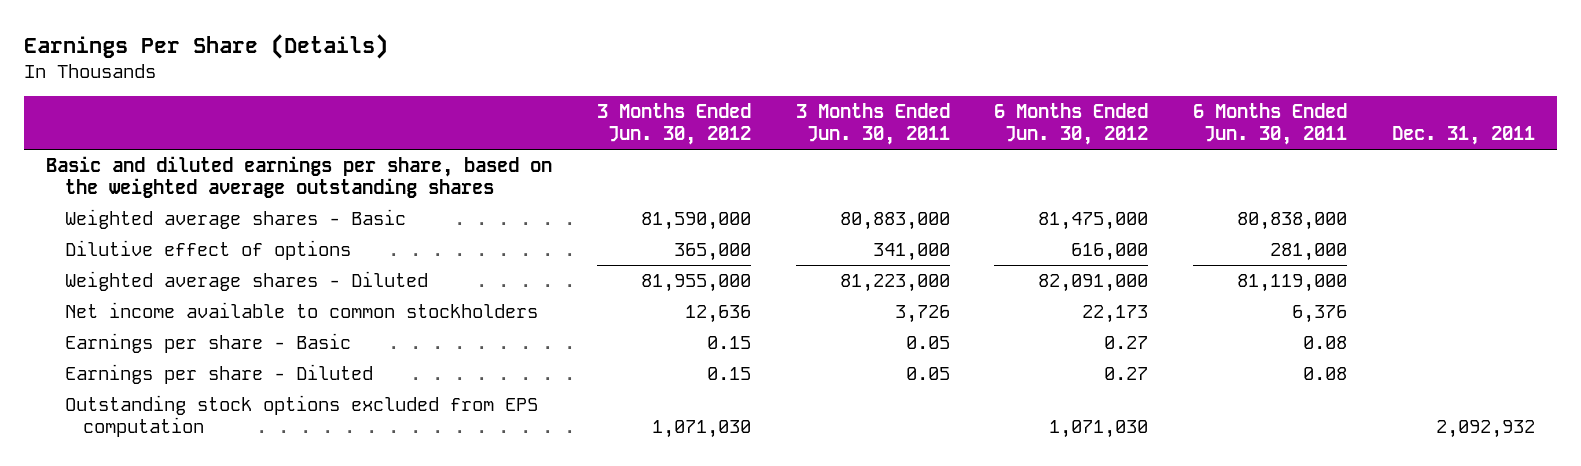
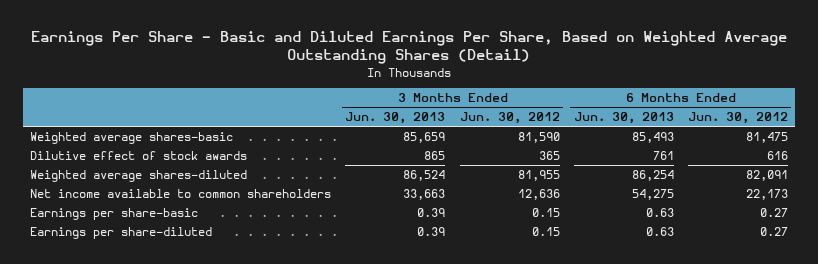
[23,33,388,59] Earnings Per Share (Details) -> [31,30,788,65] Earnings Per Share - Basic and Diluted Earnings Per Share, Based on Weighted Average Outstanding Shares (Detail)
[795,103,950,145] 3 Months Ended Jun. 30, 2011 -> none
[1193,103,1348,145] 6 Months Ended Jun. 30, 2011 -> none
[1391,125,1535,145] Dec. 31, 2011 -> none
none -> [345,112,446,125] Jun. 30, 2013
none -> [573,112,674,125] Jun. 30, 2013
[46,156,553,198] Basic and diluted earnings per share, based on the weighted average outstanding shares -> none
[64,395,538,437] Outstanding stock options excluded from EPS computation -> none
[64,209,406,230] Weighted average shares - Basic -> [30,131,234,144] Weighted average shares-basic
[640,212,751,231] 81,590,000 -> [517,131,560,143] 81,590
[1038,212,1149,231] 81,475,000 -> [745,131,788,143] 81,475
[64,240,351,261] Dilutive effect of options -> [30,150,248,160] Dilutive effect of stock awards
[673,243,751,262] 365,000 -> [538,150,560,160] 365
[1071,243,1149,262] 616,000 -> [766,150,788,160] 616
[64,271,428,292] Weighted average shares - Diluted -> [30,169,248,182] Weighted average shares-diluted
[640,274,751,293] 81,955,000 -> [517,169,560,181] 81,955
[1038,274,1149,293] 82,091,000 -> [745,169,788,181] 82,091
[64,302,538,319] Net income available to common stockholders -> [30,188,332,198] Net income available to common shareholders
[64,333,351,354] Earnings per share - Basic -> [30,207,199,220] Earnings per share-basic
[64,364,373,385] Earnings per share - Diluted -> [30,226,213,239] Earnings per share-diluted

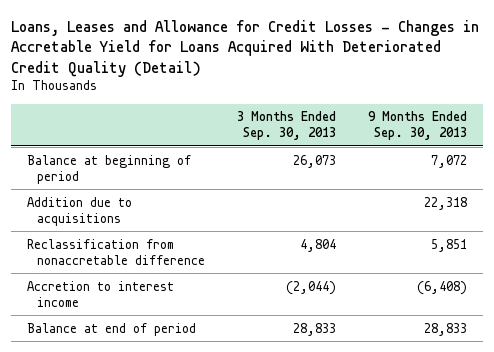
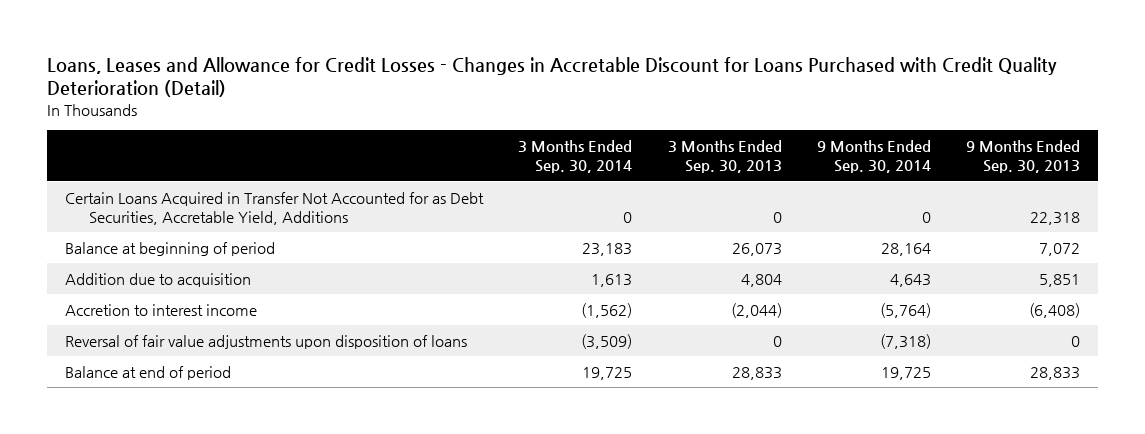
[11,19,480,77] Loans, Leases and Allowance for Credit Losses - Changes in Accretable Yield for Loans Acquired With Deteriorated Credit Quality (Detail) -> [47,56,1058,98] Loans, Leases and Allowance for Credit Losses - Changes in Accretable Discount for Loans Purchased with Credit Quality Deterioration (Detail)
none -> [518,140,633,174] 3 Months Ended Sep. 30, 2014
none -> [816,140,931,174] 9 Months Ended Sep. 30, 2014
none -> [65,191,485,226] Certain Loans Acquired in Transfer Not Accounted for as Debt Securities, Accretable Yield, Additions
[27,196,133,226] Addition due to acquisitions -> none
[27,238,206,265] Reclassification from nonaccretable difference -> [65,272,252,287] Addition due to acquisition
none -> [65,334,468,349] Reversal of fair value adjustments upon disposition of loans

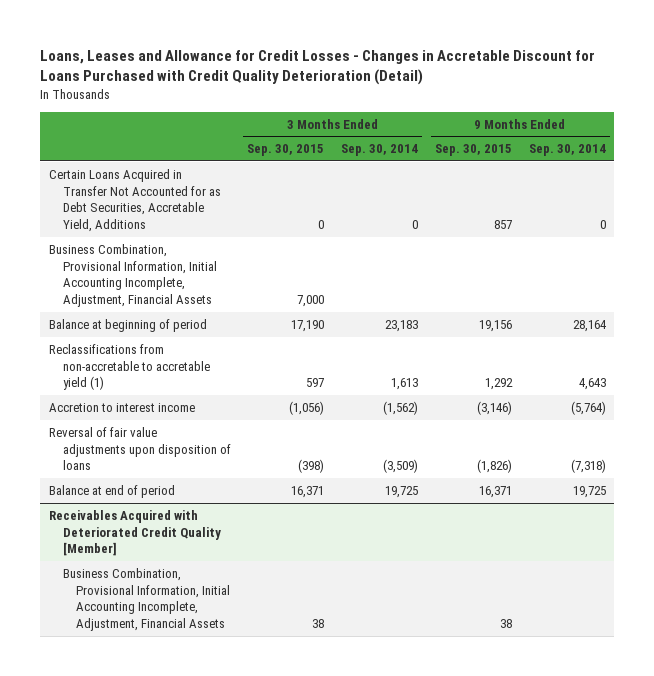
[667,140,782,174] 3 Months Ended Sep. 30, 2013 -> none
[966,140,1081,174] 9 Months Ended Sep. 30, 2013 -> none
none -> [247,144,325,157] Sep. 30, 2015
none -> [434,144,512,157] Sep. 30, 2015
none -> [48,243,217,307] Business Combination, Provisional Information, Initial Accounting Incomplete, Adjustment, Financial Assets
[65,272,252,287] Addition due to acquisition -> [48,343,210,391] Reclassifications from non-accretable to accretable yield (1)
none -> [48,509,221,557] Receivables Acquired with Deteriorated Credit Quality [Member]
none -> [62,567,231,631] Business Combination, Provisional Information, Initial Accounting Incomplete, Adjustment, Financial Assets

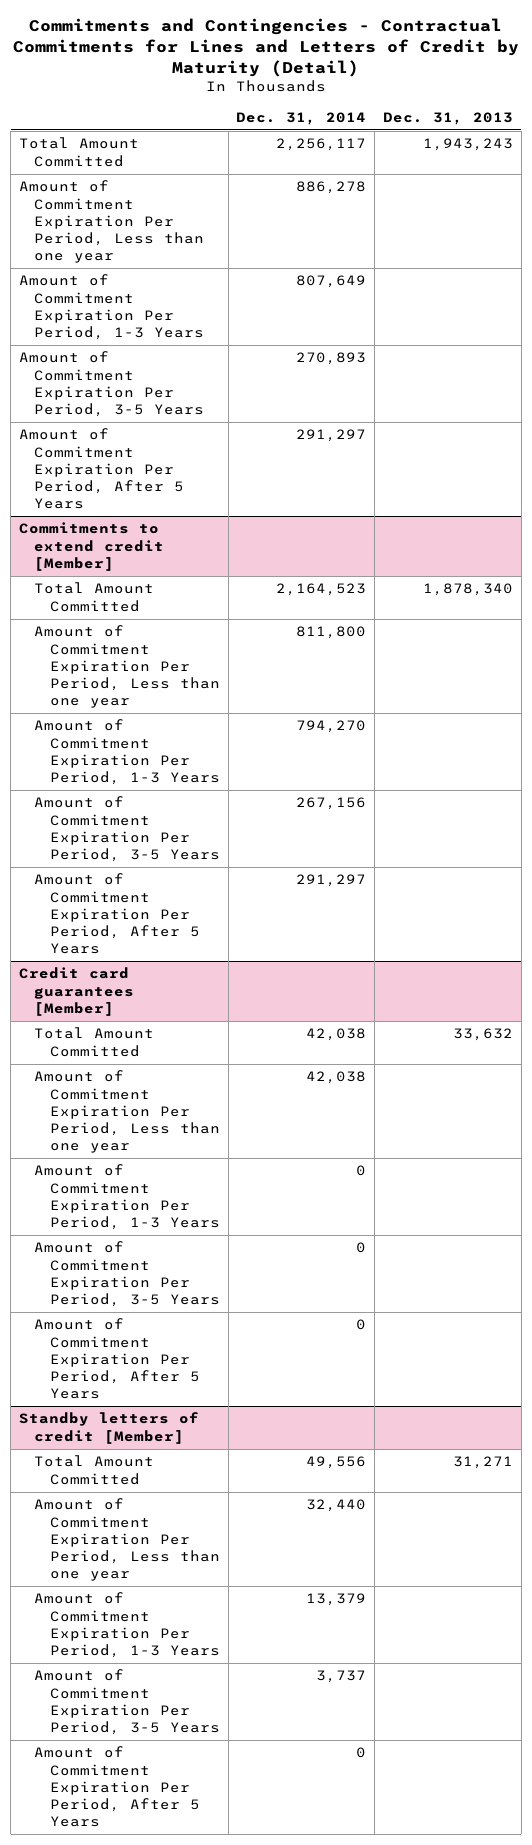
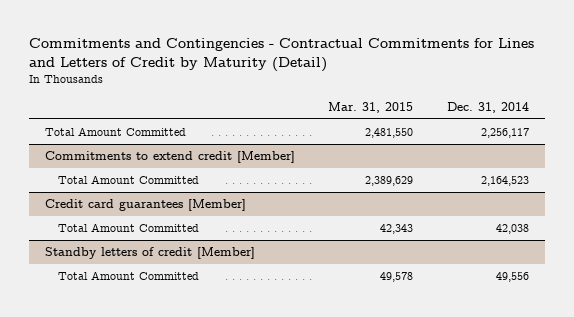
[382,111,513,125] Dec. 31, 2013 -> none
none -> [328,102,414,114] Mar. 31, 2015
[18,180,205,263] Amount of Commitment Expiration Per Period, Less than one year -> none
[18,274,205,340] Amount of Commitment Expiration Per Period, 1-3 Years -> none
[18,351,205,417] Amount of Commitment Expiration Per Period, 3-5 Years -> none
[18,428,185,509] Amount of Commitment Expiration Per Period, After 5 Years -> none
[34,625,220,708] Amount of Commitment Expiration Per Period, Less than one year -> none
[34,719,220,785] Amount of Commitment Expiration Per Period, 1-3 Years -> none
[34,796,220,862] Amount of Commitment Expiration Per Period, 3-5 Years -> none
[34,873,200,954] Amount of Commitment Expiration Per Period, After 5 Years -> none
[34,1070,220,1153] Amount of Commitment Expiration Per Period, Less than one year -> none
[34,1164,220,1230] Amount of Commitment Expiration Per Period, 1-3 Years -> none
[34,1241,220,1307] Amount of Commitment Expiration Per Period, 3-5 Years -> none
[34,1318,200,1399] Amount of Commitment Expiration Per Period, After 5 Years -> none
[34,1498,220,1581] Amount of Commitment Expiration Per Period, Less than one year -> none
[34,1592,220,1658] Amount of Commitment Expiration Per Period, 1-3 Years -> none
[34,1669,220,1735] Amount of Commitment Expiration Per Period, 3-5 Years -> none
[34,1746,200,1827] Amount of Commitment Expiration Per Period, After 5 Years -> none

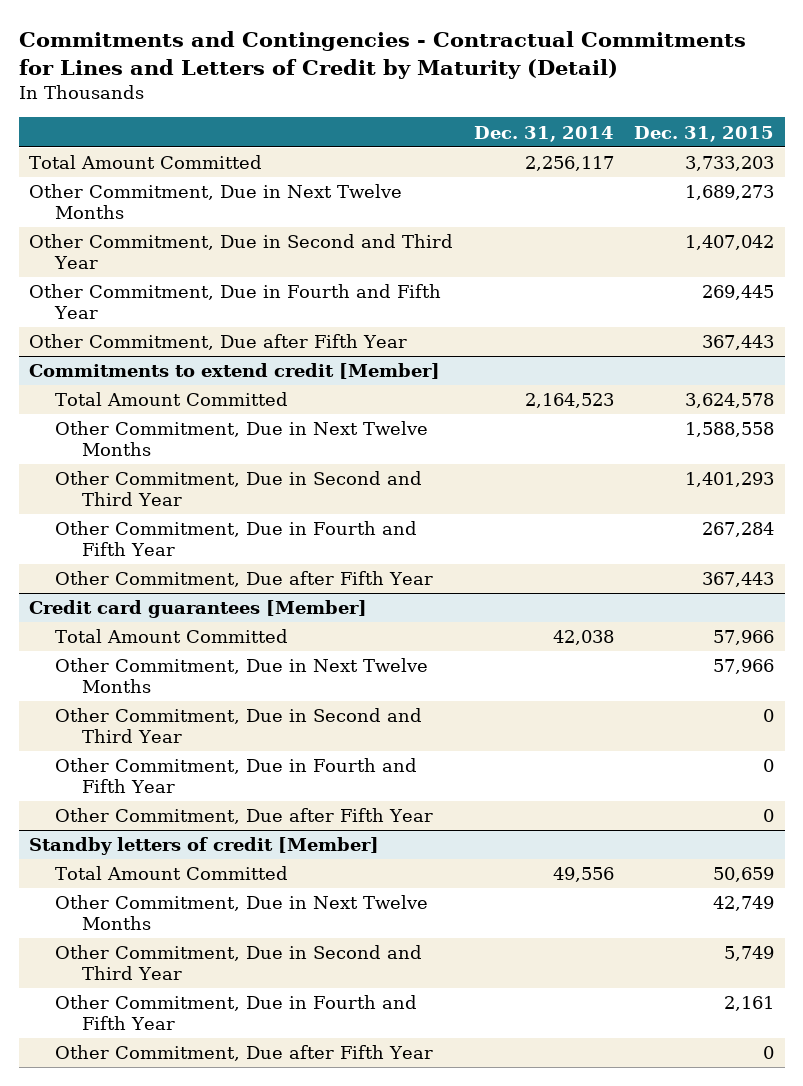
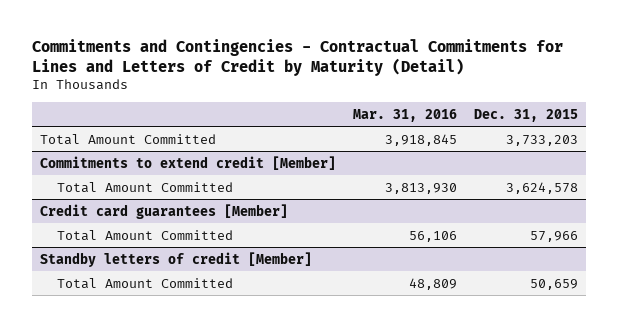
[473,125,614,142] Dec. 31, 2014 -> none
none -> [352,108,457,122] Mar. 31, 2016
[28,184,402,220] Other Commitment, Due in Next Twelve Months -> none
[28,234,453,270] Other Commitment, Due in Second and Third Year -> none
[28,284,441,320] Other Commitment, Due in Fourth and Fifth Year -> none
[28,334,407,351] Other Commitment, Due after Fifth Year -> none
[55,421,429,457] Other Commitment, Due in Next Twelve Months -> none
[55,471,423,507] Other Commitment, Due in Second and Third Year -> none
[55,521,418,557] Other Commitment, Due in Fourth and Fifth Year -> none
[55,571,434,588] Other Commitment, Due after Fifth Year -> none
[55,658,429,694] Other Commitment, Due in Next Twelve Months -> none
[55,708,423,744] Other Commitment, Due in Second and Third Year -> none
[55,758,418,794] Other Commitment, Due in Fourth and Fifth Year -> none
[55,808,434,825] Other Commitment, Due after Fifth Year -> none
[55,895,429,931] Other Commitment, Due in Next Twelve Months -> none
[55,945,423,981] Other Commitment, Due in Second and Third Year -> none
[55,995,418,1031] Other Commitment, Due in Fourth and Fifth Year -> none
[55,1045,434,1062] Other Commitment, Due after Fifth Year -> none

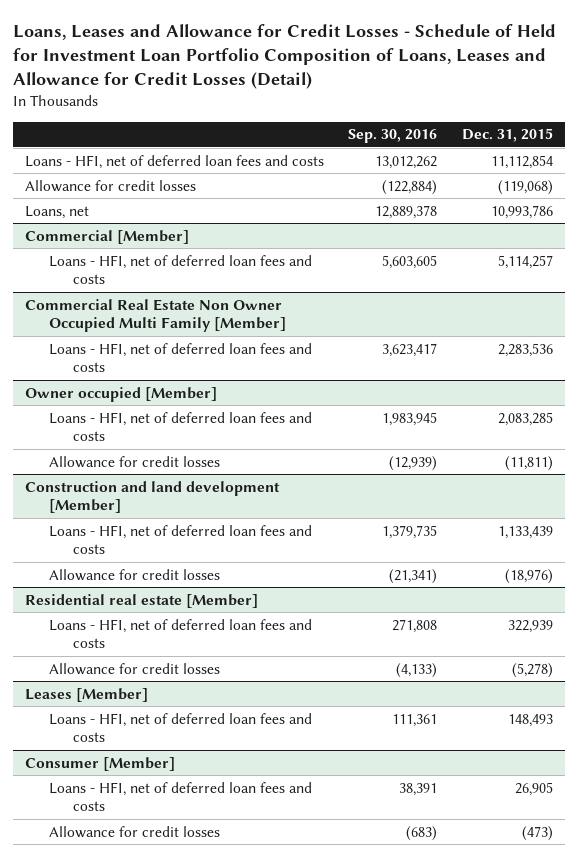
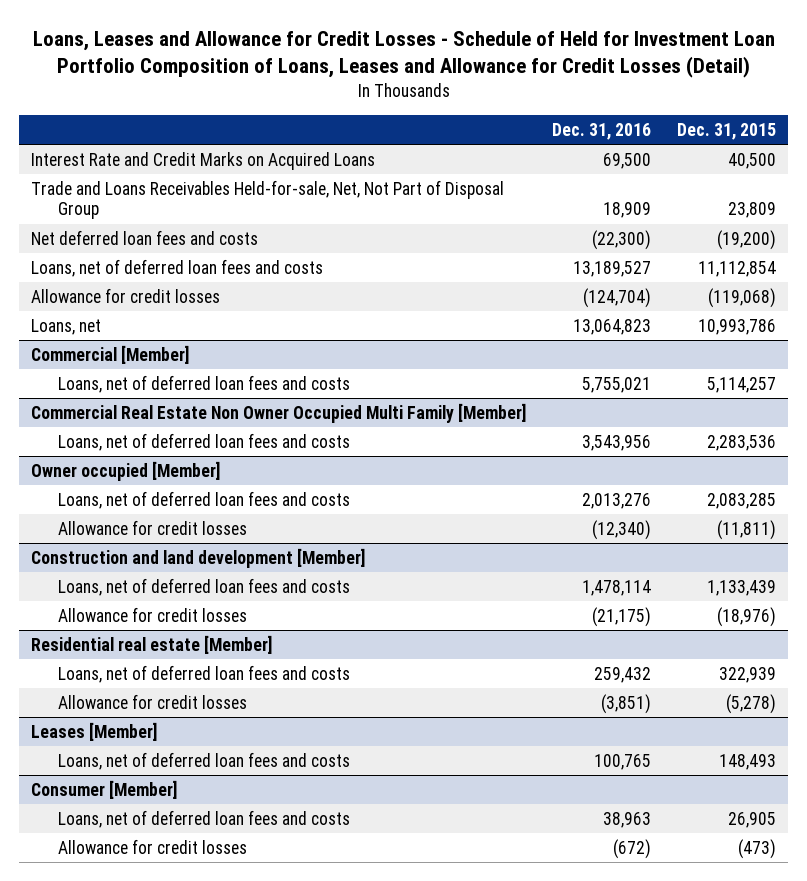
[348,129,438,144] Sep. 30, 2016 -> none
none -> [552,122,652,140] Dec. 31, 2016
none -> [31,151,376,170] Interest Rate and Credit Marks on Acquired Loans
none -> [31,179,505,220] Trade and Loans Receivables Held-for-sale, Net, Not Part of Disposal Group
none -> [31,229,259,245] Net deferred loan fees and costs
[25,154,325,169] Loans - HFI, net of deferred loan fees and costs -> [31,258,324,277] Loans, net of deferred loan fees and costs
[49,254,313,285] Loans - HFI, net of deferred loan fees and costs -> [58,374,351,393] Loans, net of deferred loan fees and costs
[49,342,313,373] Loans - HFI, net of deferred loan fees and costs -> [58,432,351,451] Loans, net of deferred loan fees and costs
[49,411,313,442] Loans - HFI, net of deferred loan fees and costs -> [58,490,351,509] Loans, net of deferred loan fees and costs
[49,524,313,555] Loans - HFI, net of deferred loan fees and costs -> [58,577,351,596] Loans, net of deferred loan fees and costs
[49,618,313,649] Loans - HFI, net of deferred loan fees and costs -> [58,664,351,683] Loans, net of deferred loan fees and costs
[49,712,313,743] Loans - HFI, net of deferred loan fees and costs -> [58,751,351,770] Loans, net of deferred loan fees and costs
[49,781,313,812] Loans - HFI, net of deferred loan fees and costs -> [58,809,351,828] Loans, net of deferred loan fees and costs

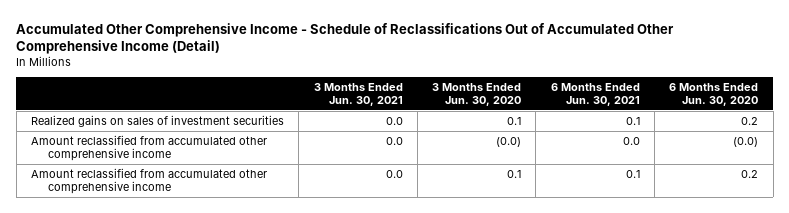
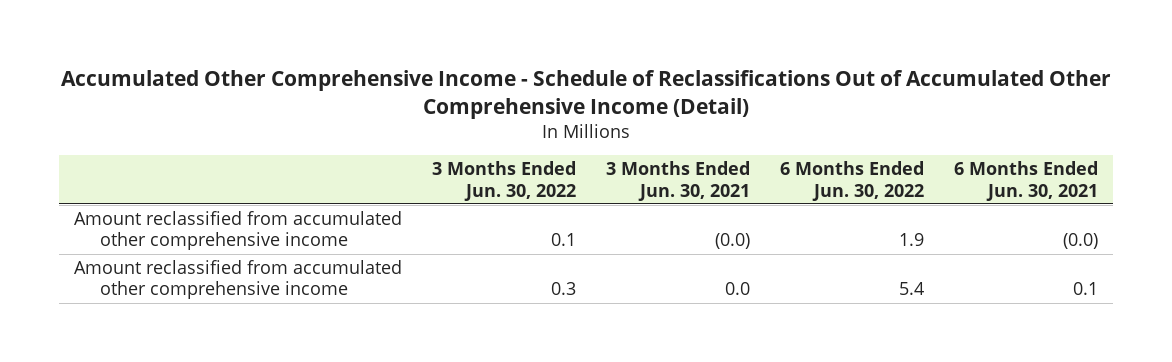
[432,82,522,106] 3 Months Ended Jun. 30, 2020 -> none
[669,82,759,106] 6 Months Ended Jun. 30, 2020 -> none
none -> [431,161,576,201] 3 Months Ended Jun. 30, 2022
none -> [780,161,925,201] 6 Months Ended Jun. 30, 2022
[31,114,285,127] Realized gains on sales of investment securities -> none
[385,136,403,145] 0.0 -> [714,233,750,250] (0.0)
[622,136,640,145] 0.0 -> [1063,233,1099,250] (0.0)

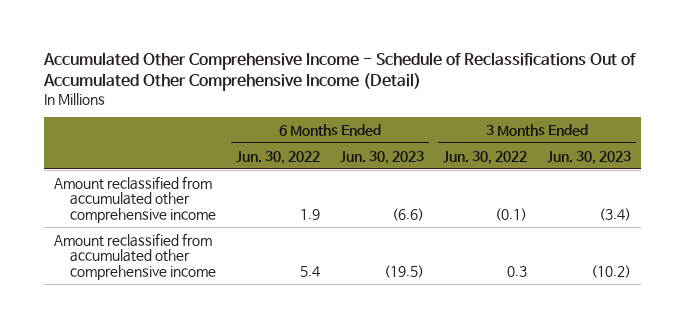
[605,161,750,201] 3 Months Ended Jun. 30, 2021 -> none
[954,161,1099,201] 6 Months Ended Jun. 30, 2021 -> none
none -> [339,150,424,164] Jun. 30, 2023
none -> [547,150,632,164] Jun. 30, 2023
[550,233,576,247] 0.1 -> [495,207,528,221] (0.1)

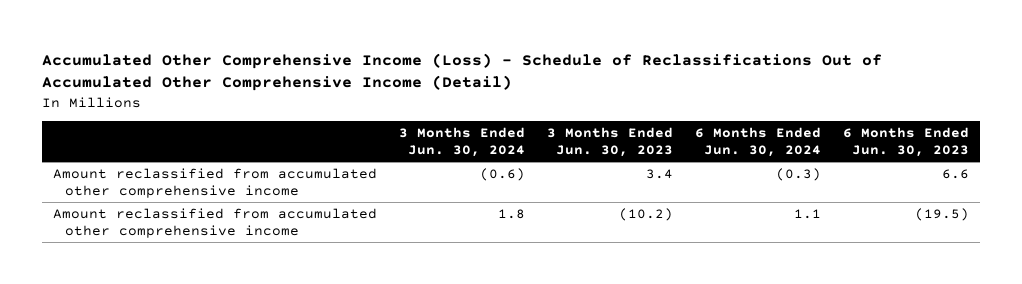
[42,51,636,91] Accumulated Other Comprehensive Income - Schedule of Reclassifications Out of Accumulated Other Comprehensive Income (Detail) -> [42,52,883,92] Accumulated Other Comprehensive Income (Loss) - Schedule of Reclassifications Out of Accumulated Other Comprehensive Income (Detail)
[235,150,320,164] Jun. 30, 2022 -> none
[443,150,528,164] Jun. 30, 2022 -> none
none -> [399,126,526,158] 3 Months Ended Jun. 30, 2024
none -> [694,126,821,158] 6 Months Ended Jun. 30, 2024
[391,207,424,221] (6.6) -> [941,168,969,179] 6.6
[599,207,632,221] (3.4) -> [645,168,673,179] 3.4

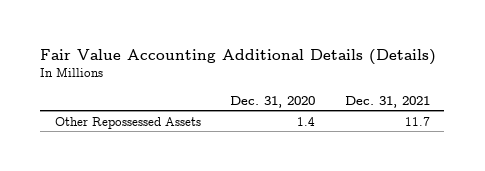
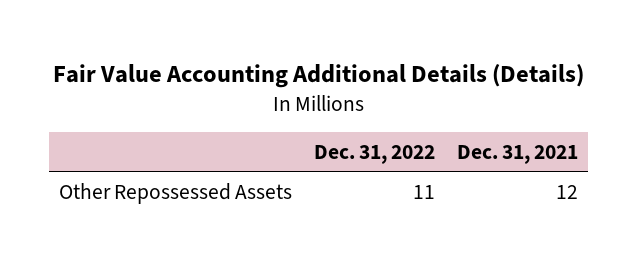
[230,95,316,108] Dec. 31, 2020 -> none
none -> [314,144,436,164] Dec. 31, 2022
[404,116,430,126] 11.7 -> [555,184,578,199] 12

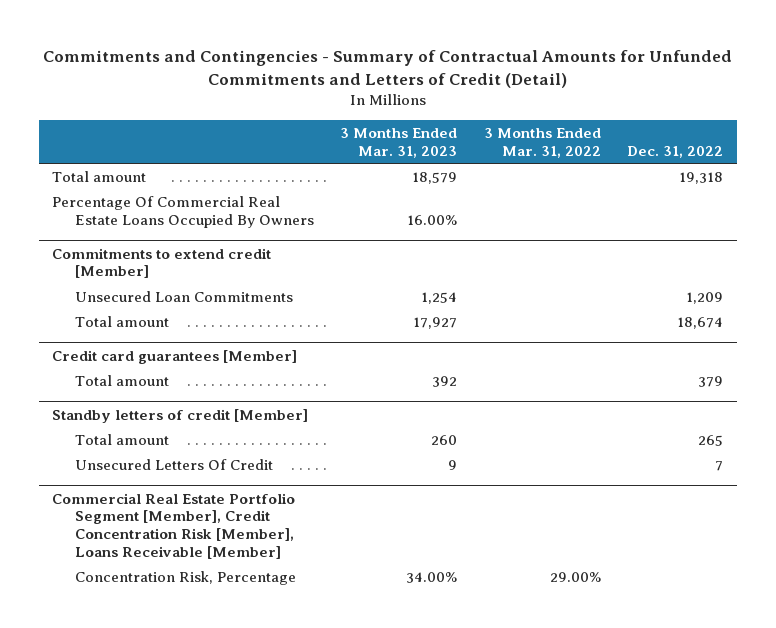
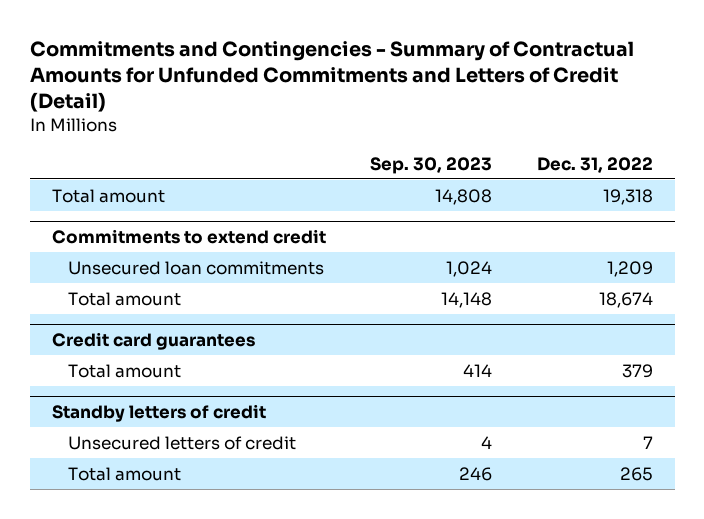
[340,127,458,158] 3 Months Ended Mar. 31, 2023 -> none
[483,127,601,158] 3 Months Ended Mar. 31, 2022 -> none
none -> [370,156,493,174] Sep. 30, 2023
[52,195,314,228] Percentage Of Commercial Real Estate Loans Occupied By Owners -> none
[52,247,272,279] Commitments to extend credit [Member] -> [51,228,326,244] Commitments to extend credit
[74,290,293,302] Unsecured Loan Commitments -> [68,260,325,275] Unsecured loan commitments
[52,349,298,364] Credit card guarantees [Member] -> [51,331,255,350] Credit card guarantees
[52,408,309,423] Standby letters of credit [Member] -> [51,403,266,422] Standby letters of credit
none -> [68,435,297,450] Unsecured letters of credit
[74,458,273,470] Unsecured Letters Of Credit -> none
[52,492,296,559] Commercial Real Estate Portfolio Segment [Member], Credit Concentration Risk [Member], Loans Receivable [Member] -> none
[74,570,296,585] Concentration Risk, Percentage -> none

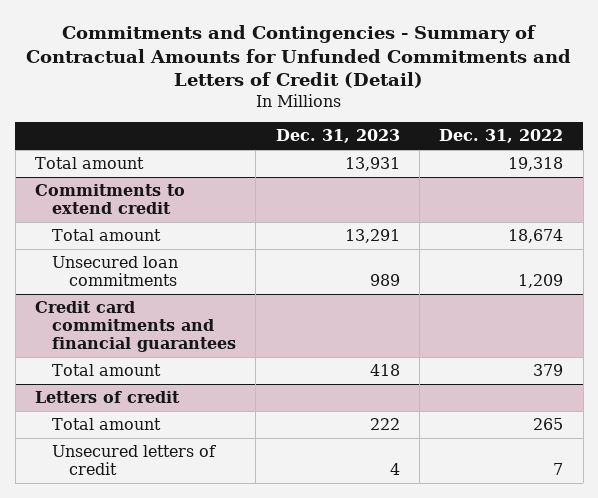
[370,156,493,174] Sep. 30, 2023 -> none
none -> [275,129,400,144] Dec. 31, 2023
[68,260,325,275] Unsecured loan commitments -> [52,256,179,286] Unsecured loan commitments
[51,331,255,350] Credit card guarantees -> [35,301,237,352] Credit card commitments and financial guarantees
[68,435,297,450] Unsecured letters of credit -> none
[51,403,266,422] Standby letters of credit -> [35,391,181,404] Letters of credit
none -> [52,445,217,475] Unsecured letters of credit

